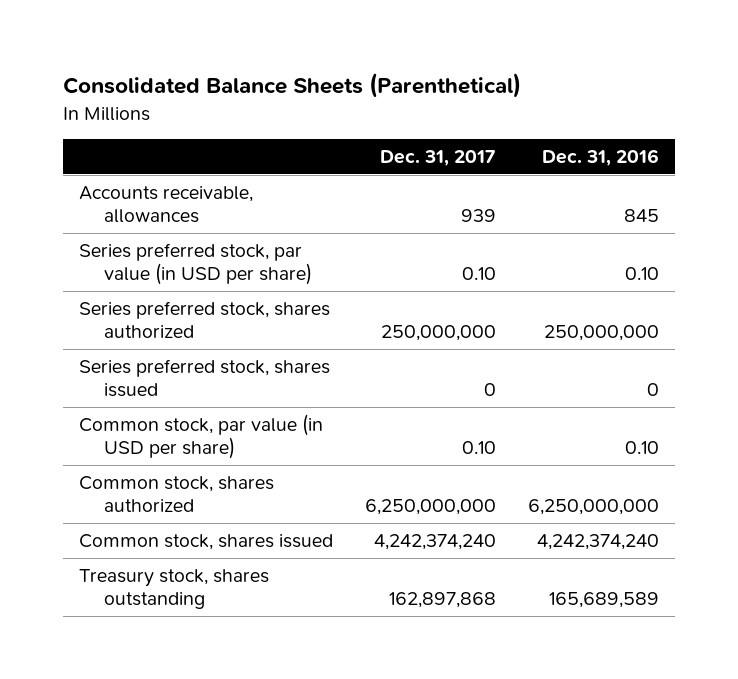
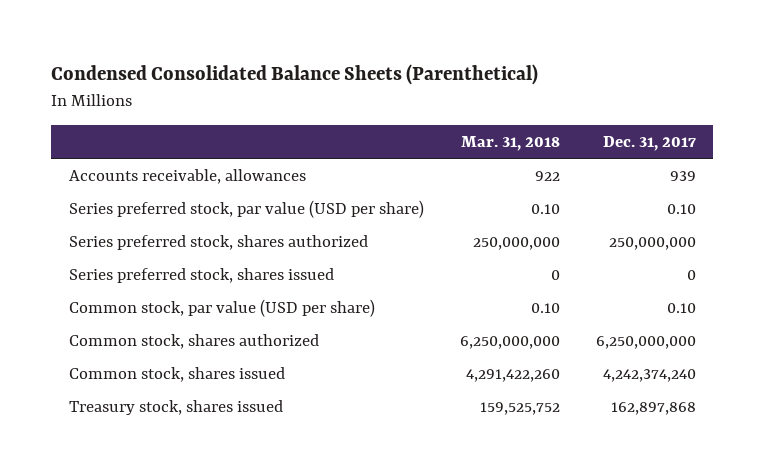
[62,73,521,99] Consolidated Balance Sheets (Parenthetical) -> [51,64,539,86] Condensed Consolidated Balance Sheets (Parenthetical)
[541,149,659,167] Dec. 31, 2016 -> none
none -> [460,135,560,151] Mar. 31, 2018
[78,242,312,286] Series preferred stock, par value (in USD per share) -> [68,199,424,218] Series preferred stock, par value (USD per share)
[78,413,323,460] Common stock, par value (in USD per share) -> [68,298,375,317] Common stock, par value (USD per share)
[78,568,269,610] Treasury stock, shares outstanding -> [68,399,283,415] Treasury stock, shares issued

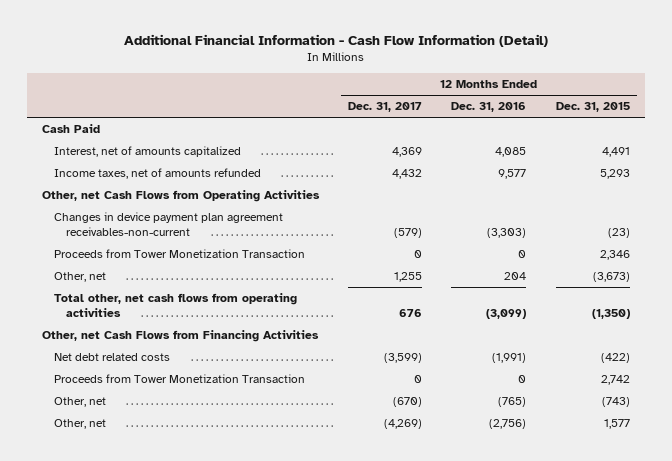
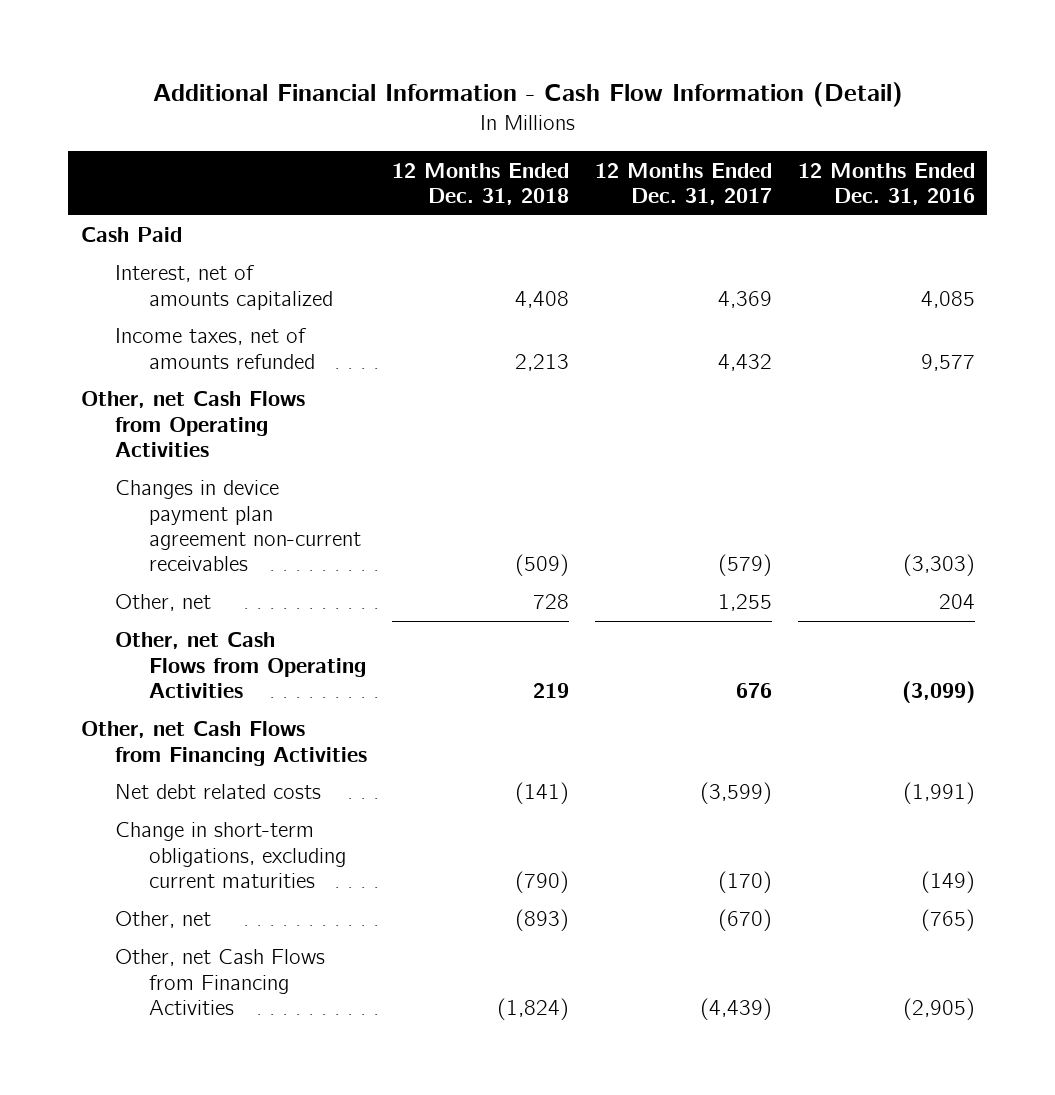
[555,102,630,113] Dec. 31, 2015 -> none
none -> [392,162,570,206] 12 Months Ended Dec. 31, 2018
[53,249,305,259] Proceeds from Tower Monetization Transaction -> none
[53,212,283,237] Changes in device payment plan agreement receivables-non-current -> [114,480,361,572] Changes in device payment plan agreement non-current receivables
[53,293,297,318] Total other, net cash flows from operating activities -> [114,632,366,698] Other, net Cash Flows from Operating Activities
[53,374,305,384] Proceeds from Tower Monetization Transaction -> none
none -> [114,822,346,888] Change in short-term obligations, excluding current maturities
[53,419,106,430] Other, net -> [114,949,325,1015] Other, net Cash Flows from Financing Activities
[384,419,423,430] (4,269) -> [699,997,772,1020] (4,439)
[489,419,527,430] (2,756) -> [902,997,975,1020] (2,905)

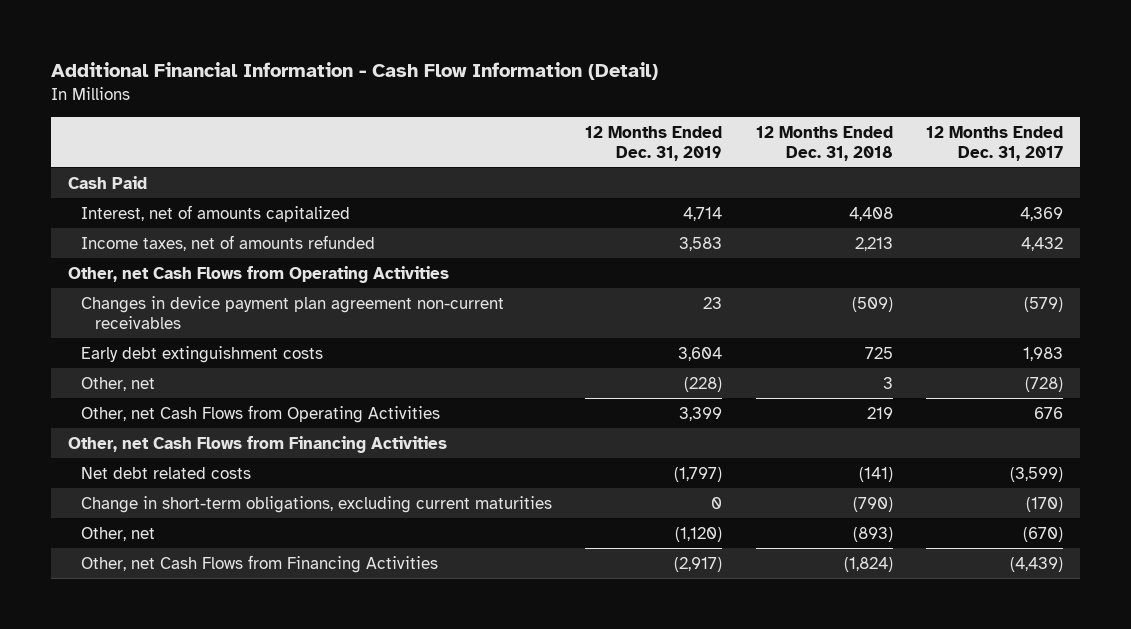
[797,162,975,206] 12 Months Ended Dec. 31, 2016 -> none
none -> [585,125,723,161] 12 Months Ended Dec. 31, 2019
none -> [81,345,324,363] Early debt extinguishment costs
[533,594,570,610] 728 -> [882,376,893,389] 3
[717,594,772,612] 1,255 -> [1025,376,1064,392] (728)

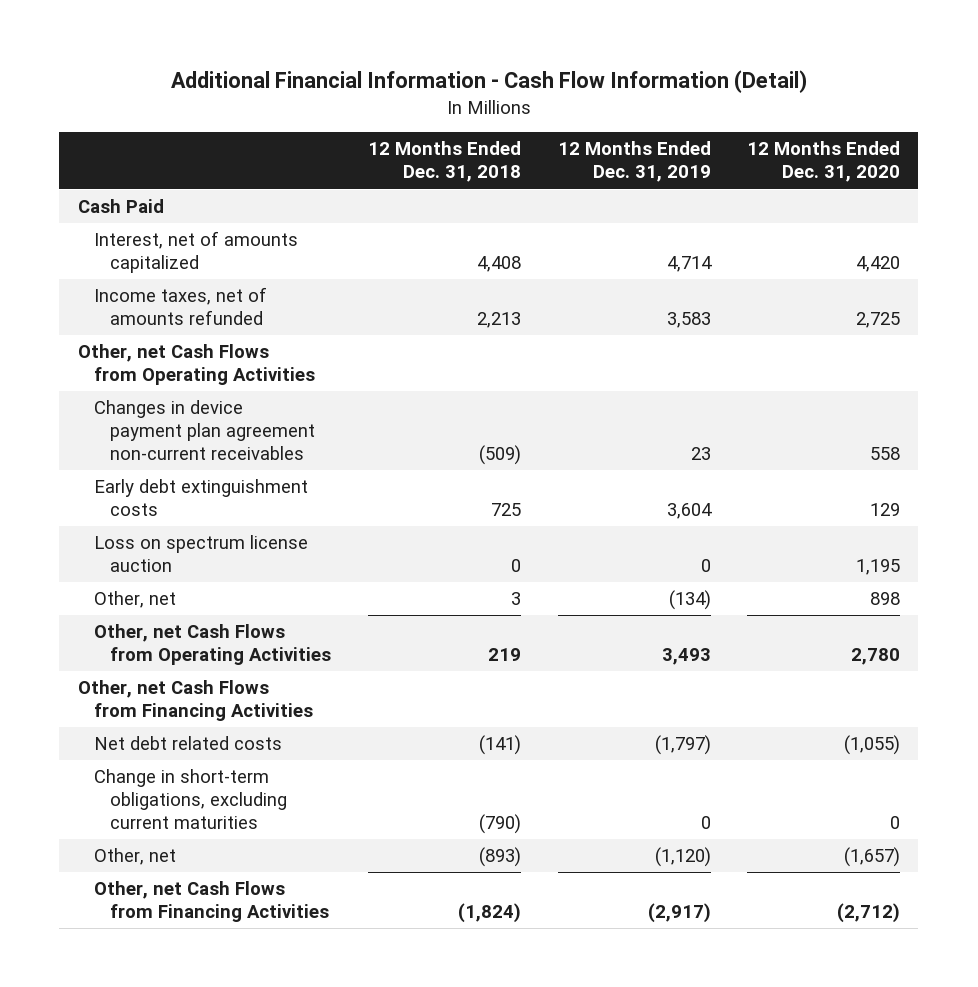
[926,125,1064,161] 12 Months Ended Dec. 31, 2017 -> none
none -> [747,141,901,183] 12 Months Ended Dec. 31, 2020
none -> [94,535,309,573] Loss on spectrum license auction
[684,376,723,392] (228) -> [668,590,711,611] (134)
[679,406,723,421] 3,399 -> [661,648,711,666] 3,493

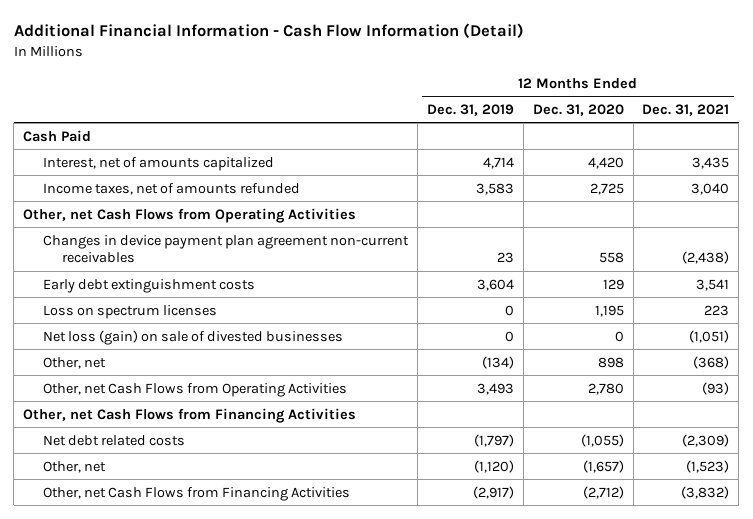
[367,141,521,183] 12 Months Ended Dec. 31, 2018 -> none
none -> [642,103,730,116] Dec. 31, 2021
[94,535,309,573] Loss on spectrum license auction -> [42,304,217,319] Loss on spectrum licenses
none -> [42,329,343,345] Net loss (gain) on sale of divested businesses
[94,769,288,830] Change in short-term obligations, excluding current maturities -> none

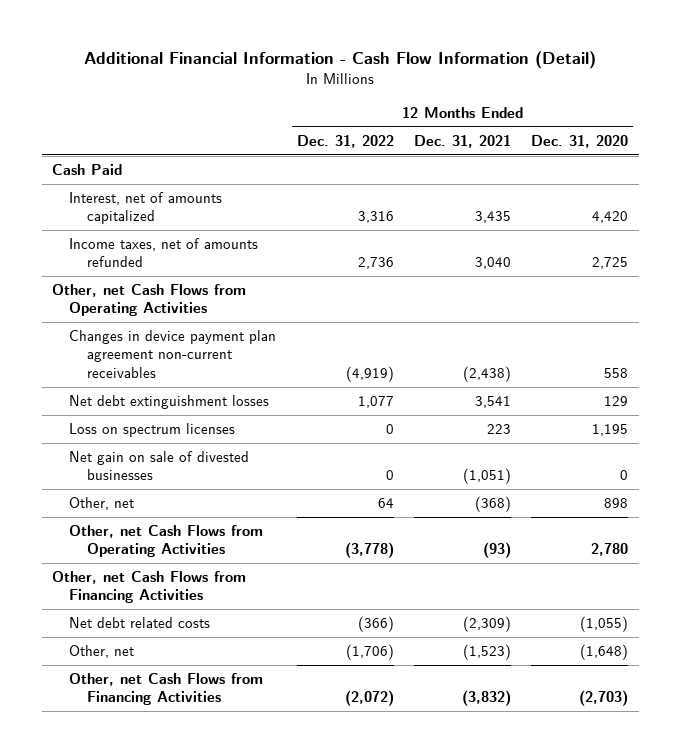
[426,103,514,116] Dec. 31, 2019 -> none
none -> [296,134,394,148] Dec. 31, 2022
[42,278,255,293] Early debt extinguishment costs -> [69,395,270,410] Net debt extinguishment losses
[42,329,343,345] Net loss (gain) on sale of divested businesses -> [69,451,250,481] Net gain on sale of divested businesses
[582,459,624,473] (1,657) -> [580,644,629,661] (1,648)
[582,485,624,499] (2,712) -> [579,690,629,707] (2,703)

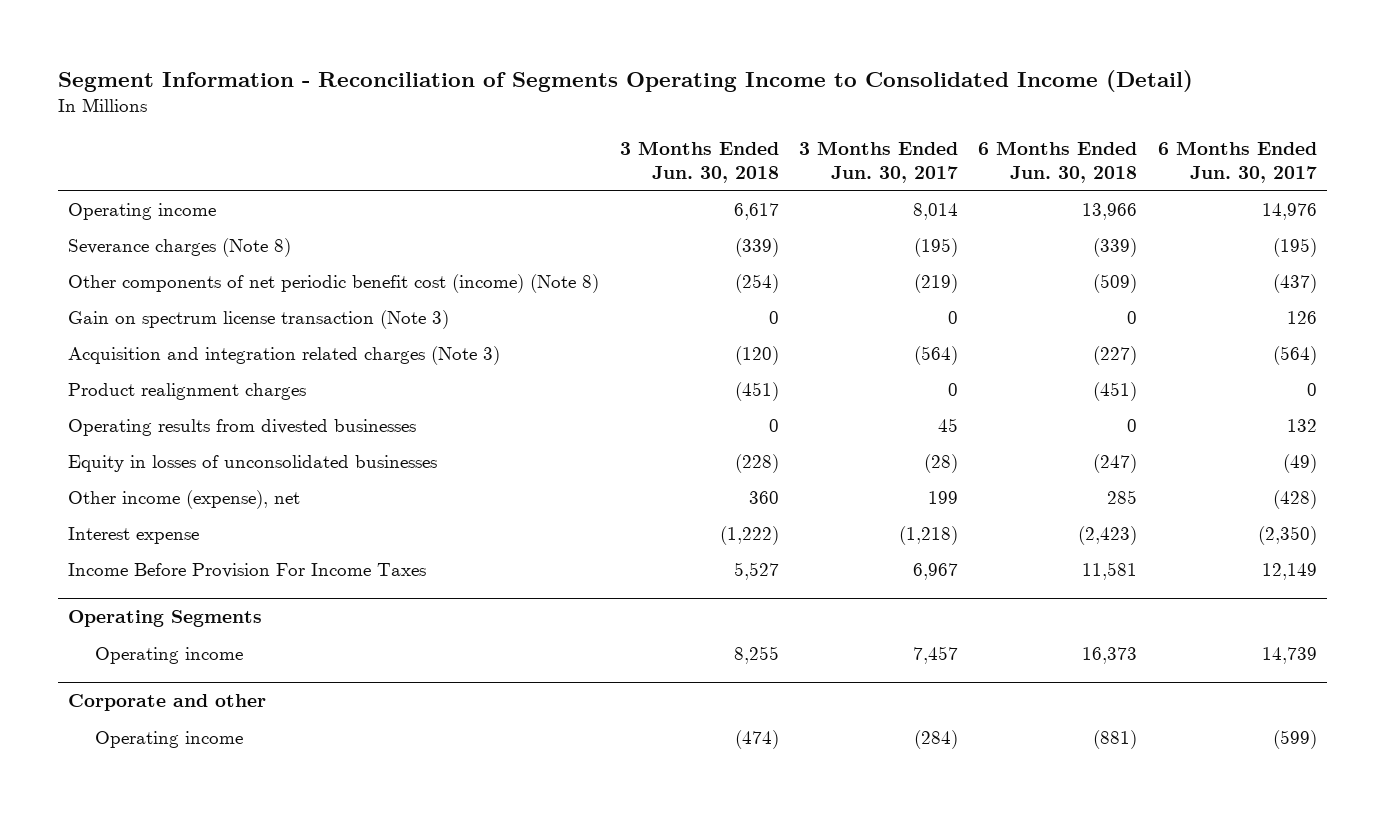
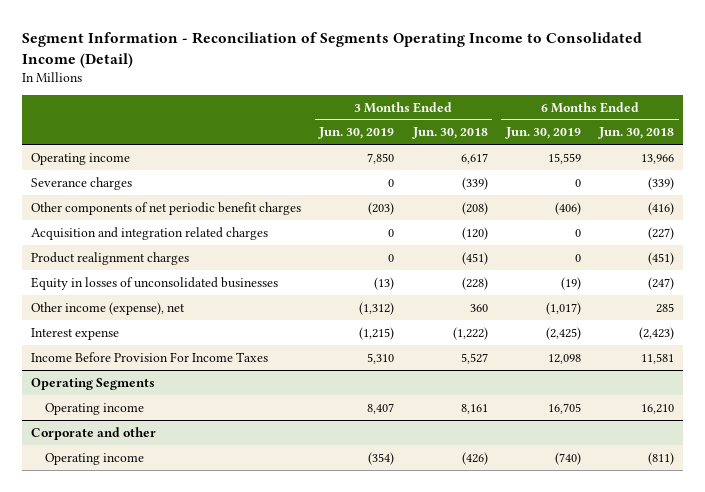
[798,141,958,183] 3 Months Ended Jun. 30, 2017 -> none
[1157,141,1317,183] 6 Months Ended Jun. 30, 2017 -> none
none -> [318,127,395,140] Jun. 30, 2019
none -> [504,127,581,140] Jun. 30, 2019
[68,309,450,329] Gain on spectrum license transaction (Note 3) -> none
[68,237,292,257] Severance charges (Note 8) -> [31,176,133,190] Severance charges
[68,273,600,293] Other components of net periodic benefit cost (income) (Note 8) -> [31,201,302,215] Other components of net periodic benefit charges
[734,273,779,293] (254) -> [461,201,488,215] (208)
[1093,273,1138,293] (509) -> [648,201,675,215] (416)
[68,345,501,365] Acquisition and integration related charges (Note 3) -> [31,226,269,240] Acquisition and integration related charges
[68,418,417,436] Operating results from divested businesses -> none
[733,645,779,664] 8,255 -> [460,403,488,414] 8,161
[1082,646,1138,664] 16,373 -> [641,403,675,414] 16,210
[734,729,779,749] (474) -> [461,451,488,465] (426)
[1093,729,1138,749] (881) -> [648,451,675,465] (811)

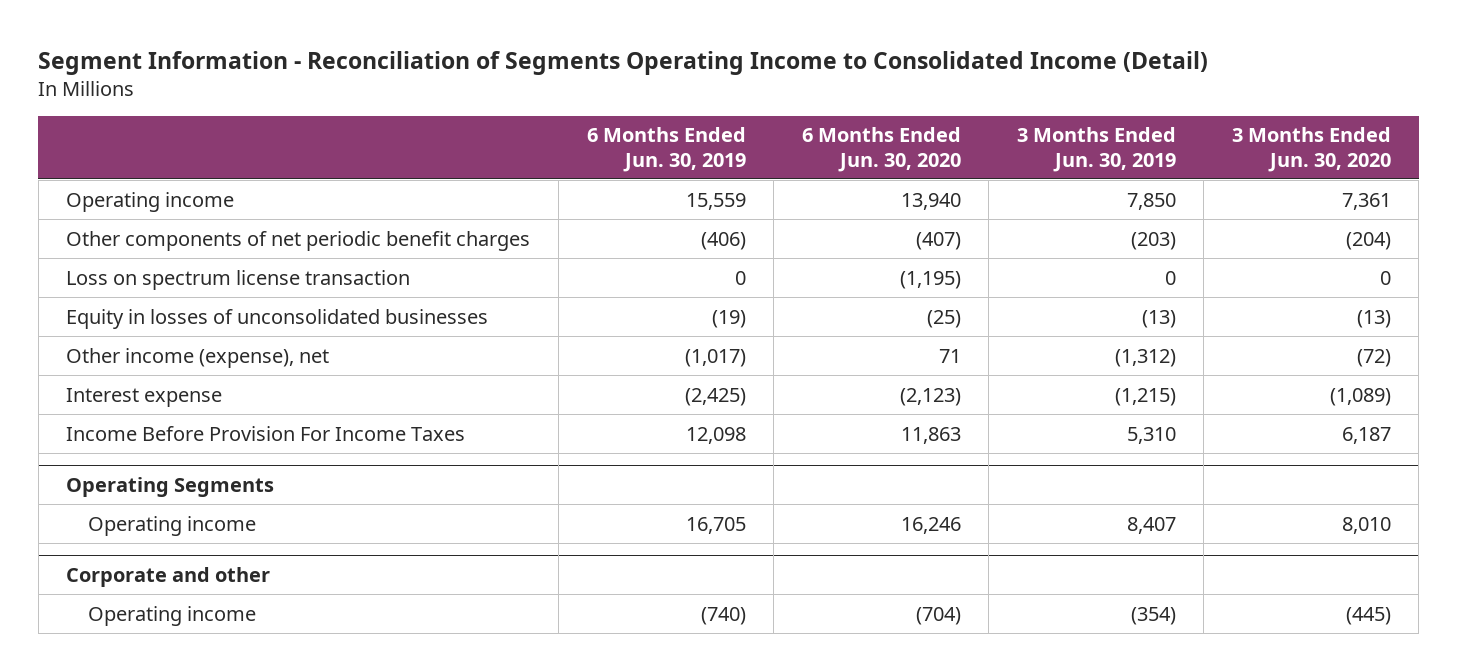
[411,127,488,140] Jun. 30, 2018 -> none
[598,127,675,140] Jun. 30, 2018 -> none
none -> [801,127,961,172] 6 Months Ended Jun. 30, 2020
none -> [1231,127,1391,172] 3 Months Ended Jun. 30, 2020
[31,176,133,190] Severance charges -> none
[31,226,269,240] Acquisition and integration related charges -> none
[31,251,190,265] Product realignment charges -> none
none -> [66,269,411,290] Loss on spectrum license transaction

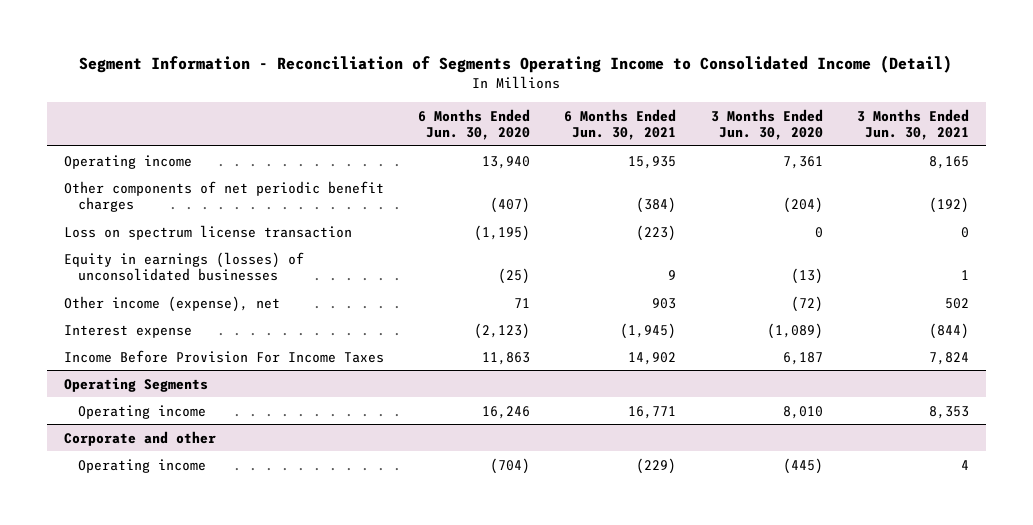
[586,127,746,172] 6 Months Ended Jun. 30, 2019 -> none
[1016,127,1176,172] 3 Months Ended Jun. 30, 2019 -> none
none -> [564,108,677,141] 6 Months Ended Jun. 30, 2021
none -> [856,108,969,141] 3 Months Ended Jun. 30, 2021
[66,308,489,329] Equity in losses of unconsolidated businesses -> [64,251,305,281] Equity in earnings (losses) of unconsolidated businesses

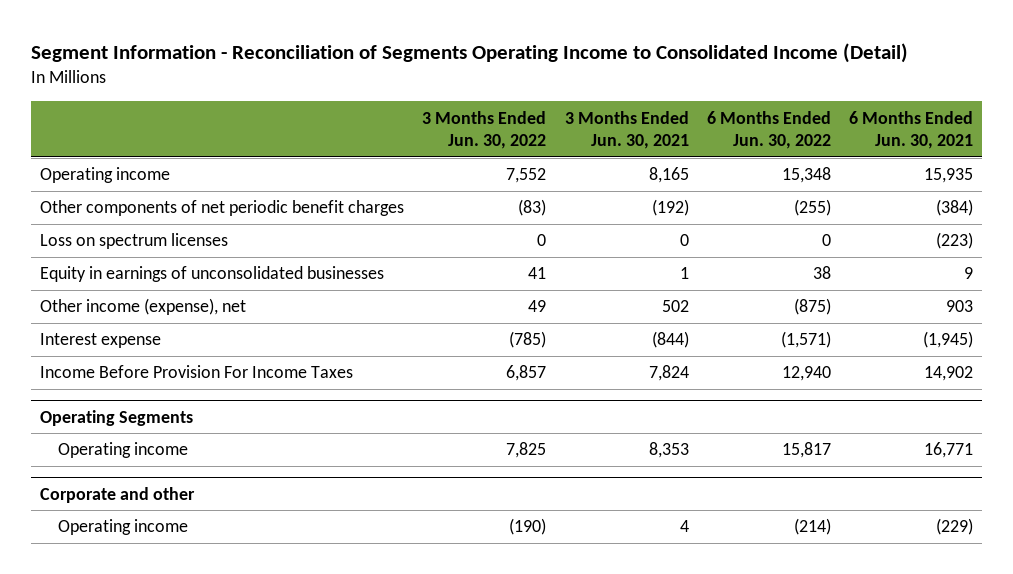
[418,108,531,141] 6 Months Ended Jun. 30, 2020 -> none
[710,108,823,141] 3 Months Ended Jun. 30, 2020 -> none
none -> [422,110,547,150] 3 Months Ended Jun. 30, 2022
none -> [706,110,831,150] 6 Months Ended Jun. 30, 2022
[64,224,353,240] Loss on spectrum license transaction -> [40,233,229,250] Loss on spectrum licenses
[64,251,305,281] Equity in earnings (losses) of unconsolidated businesses -> [40,266,385,283] Equity in earnings of unconsolidated businesses

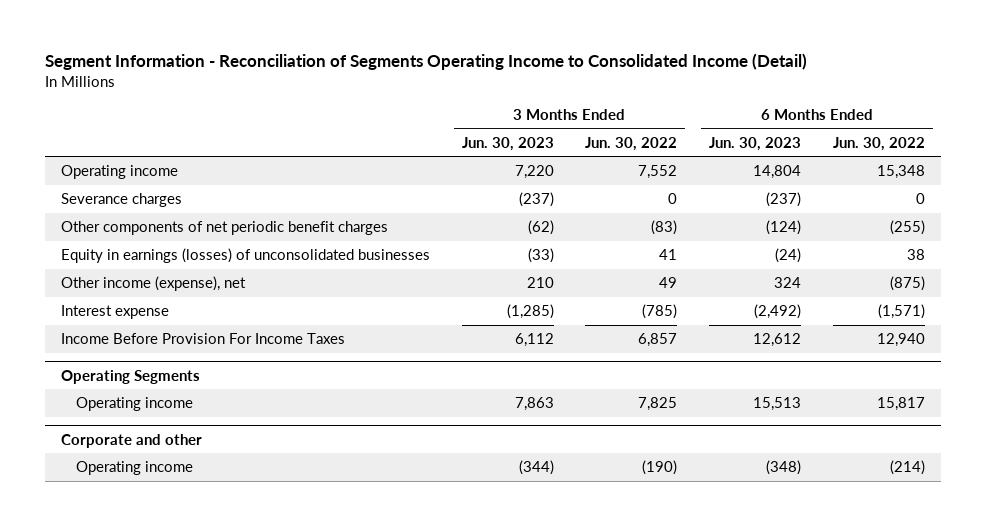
[564,110,689,150] 3 Months Ended Jun. 30, 2021 -> none
[849,110,974,150] 6 Months Ended Jun. 30, 2021 -> none
none -> [461,136,554,151] Jun. 30, 2023
none -> [708,136,801,151] Jun. 30, 2023
none -> [60,192,182,207] Severance charges
[40,233,229,250] Loss on spectrum licenses -> none
[40,266,385,283] Equity in earnings of unconsolidated businesses -> [60,247,430,263] Equity in earnings (losses) of unconsolidated businesses

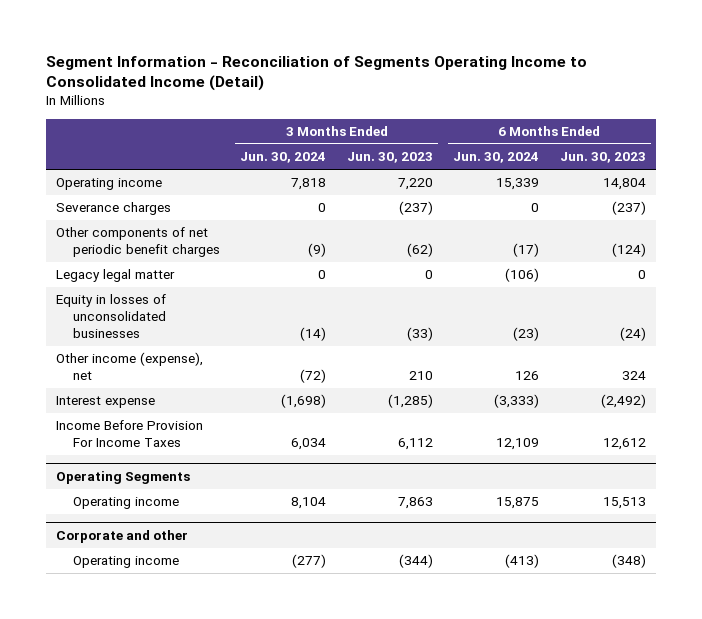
[585,136,678,151] Jun. 30, 2022 -> none
[832,136,925,151] Jun. 30, 2022 -> none
none -> [240,152,327,164] Jun. 30, 2024
none -> [453,152,540,164] Jun. 30, 2024
none -> [56,269,176,283] Legacy legal matter
[60,247,430,263] Equity in earnings (losses) of unconsolidated businesses -> [56,294,167,338] Equity in losses of unconsolidated businesses

